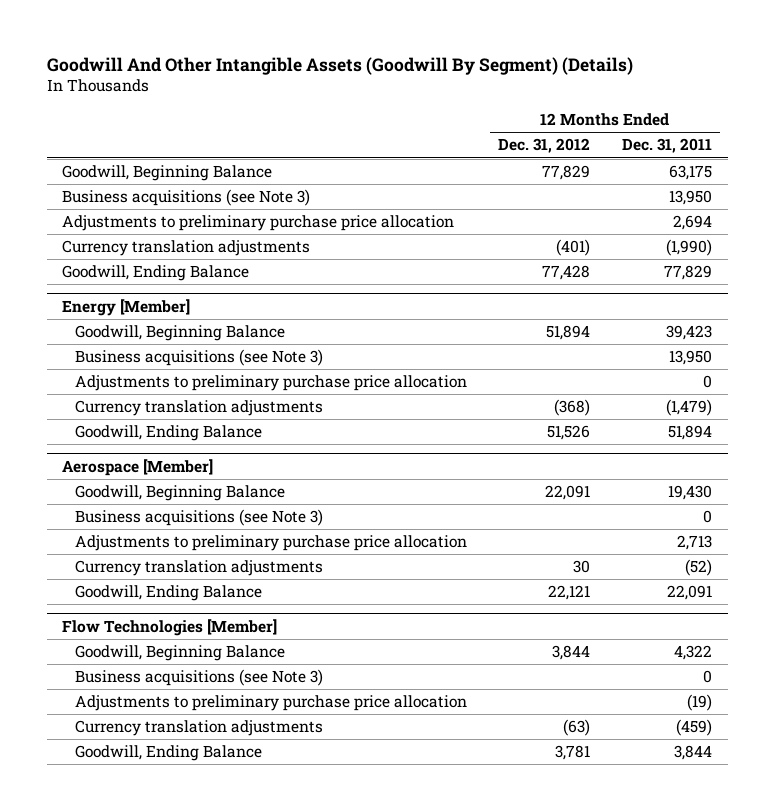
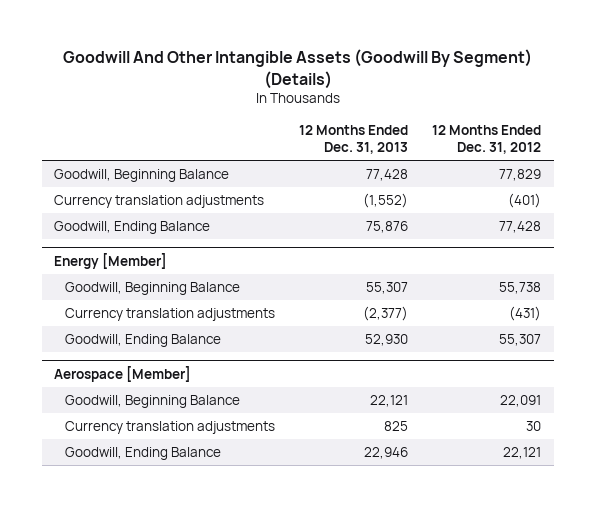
[621,138,712,154] Dec. 31, 2011 -> none
none -> [298,125,408,155] 12 Months Ended Dec. 31, 2013
[62,189,311,207] Business acquisitions (see Note 3) -> none
[62,215,455,232] Adjustments to preliminary purchase price allocation -> none
[74,349,323,367] Business acquisitions (see Note 3) -> none
[74,375,467,392] Adjustments to preliminary purchase price allocation -> none
[546,325,591,341] 51,894 -> [499,282,542,295] 55,738
[554,399,591,417] (368) -> [509,306,542,322] (431)
[547,425,591,441] 51,526 -> [499,334,542,347] 55,307
[74,509,323,527] Business acquisitions (see Note 3) -> none
[74,535,467,552] Adjustments to preliminary purchase price allocation -> none
[62,618,278,636] Flow Technologies [Member] -> none
[74,645,285,662] Goodwill, Beginning Balance -> none
[74,669,323,687] Business acquisitions (see Note 3) -> none
[74,695,467,712] Adjustments to preliminary purchase price allocation -> none
[74,720,323,737] Currency translation adjustments -> none
[74,745,262,762] Goodwill, Ending Balance -> none

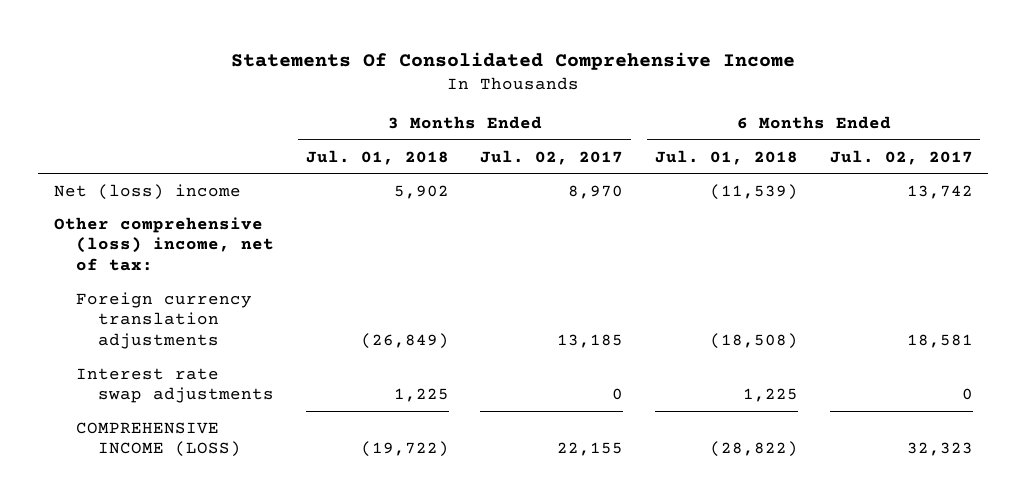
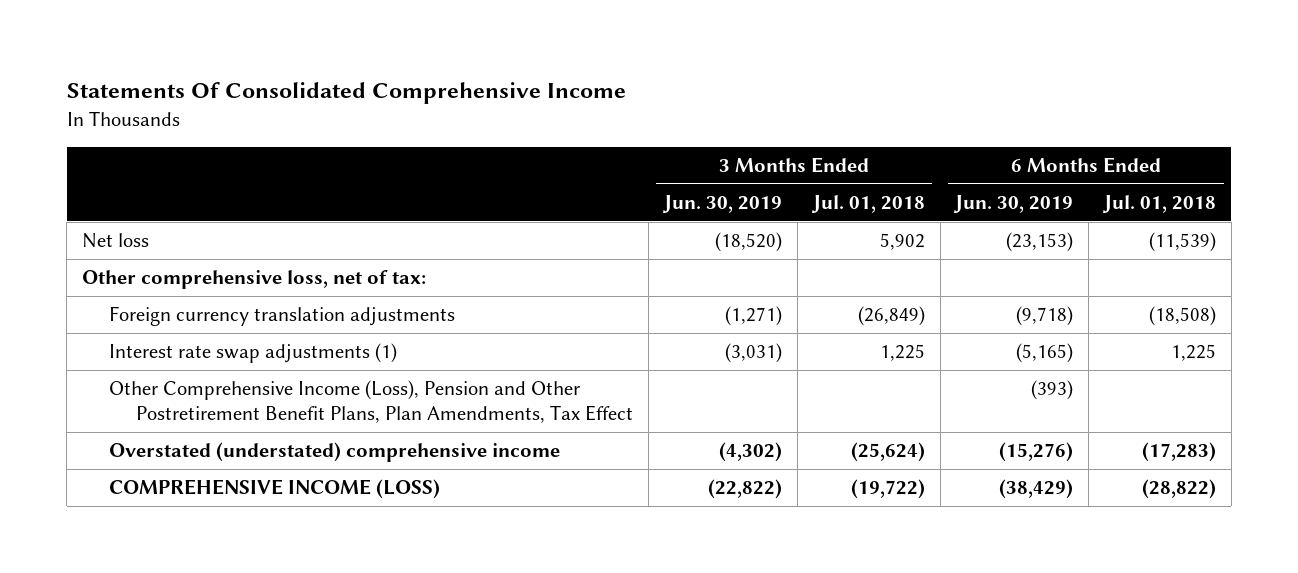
[480,149,624,165] Jul. 02, 2017 -> none
[829,149,973,165] Jul. 02, 2017 -> none
none -> [662,194,783,213] Jun. 30, 2019
none -> [953,194,1074,213] Jun. 30, 2019
[54,183,242,200] Net (loss) income -> [81,233,149,249] Net loss
[54,216,275,272] Other comprehensive (loss) income, net of tax: -> [81,270,426,290] Other comprehensive loss, net of tax:
[76,367,275,404] Interest rate swap adjustments -> [109,343,398,364] Interest rate swap adjustments (1)
none -> [109,380,634,423] Other Comprehensive Income (Loss), Pension and Other Postretirement Benefit Plans, Plan Amendments, Tax Effect
none -> [109,442,561,463] Overstated (understated) comprehensive income

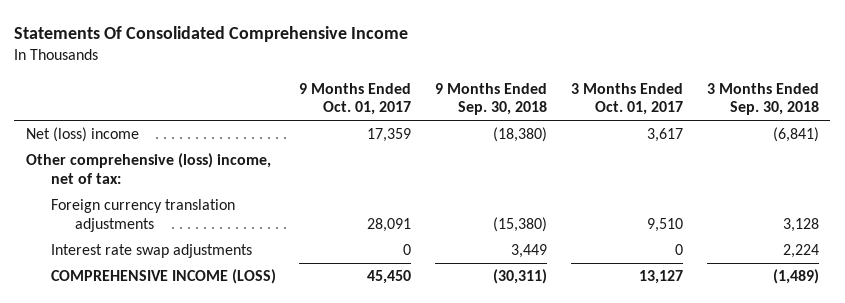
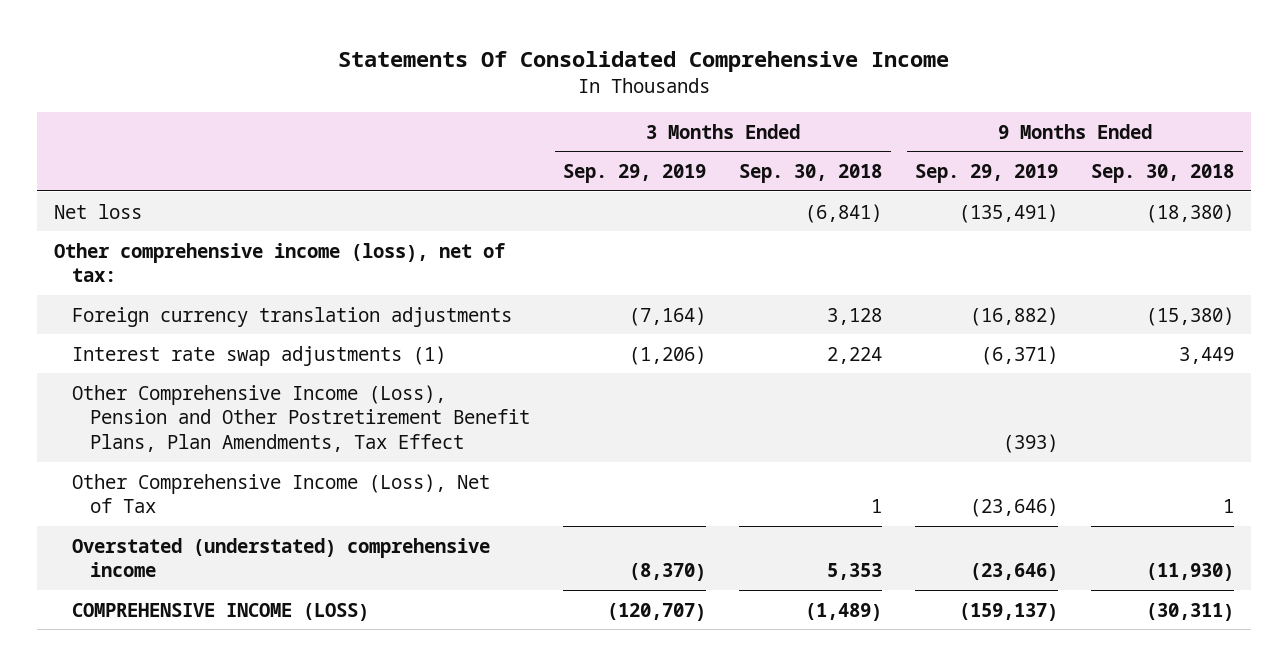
[299,82,412,116] 9 Months Ended Oct. 01, 2017 -> none
[570,82,683,116] 3 Months Ended Oct. 01, 2017 -> none
none -> [563,164,707,184] Sep. 29, 2019
none -> [915,164,1059,184] Sep. 29, 2019
[26,127,140,143] Net (loss) income -> [53,203,142,219] Net loss
[26,153,272,184] Other comprehensive (loss) income, net of tax: -> [53,242,506,283] Other comprehensive income (loss), net of tax:
[50,244,252,259] Interest rate swap adjustments -> [72,345,447,366] Interest rate swap adjustments (1)
none -> [72,384,531,452] Other Comprehensive Income (Loss), Pension and Other Postretirement Benefit Plans, Plan Amendments, Tax Effect
none -> [72,473,491,514] Other Comprehensive Income (Loss), Net of Tax
none -> [72,537,491,578] Overstated (understated) comprehensive income

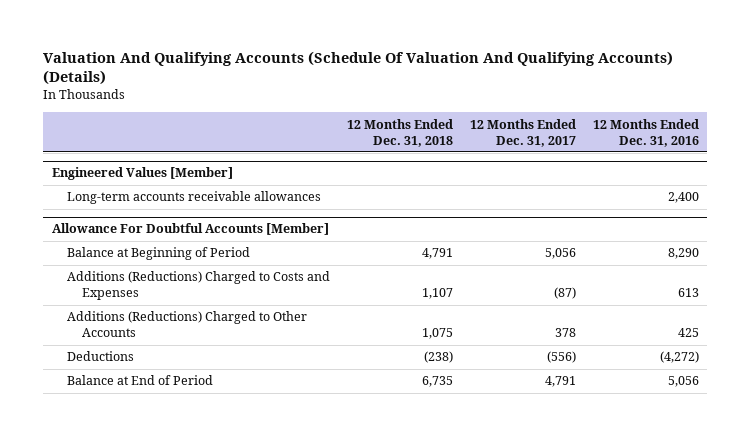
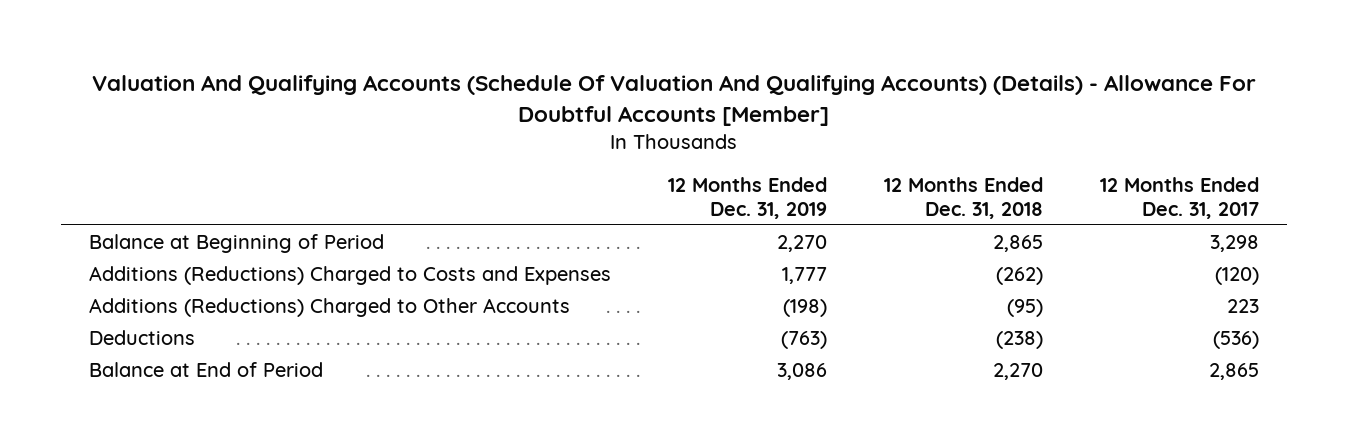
[43,50,674,86] Valuation And Qualifying Accounts (Schedule Of Valuation And Qualifying Accounts) (Details) -> [92,75,1257,127] Valuation And Qualifying Accounts (Schedule Of Valuation And Qualifying Accounts) (Details) - Allowance For Doubtful Accounts [Member]
[592,118,699,147] 12 Months Ended Dec. 31, 2016 -> none
none -> [668,176,828,219] 12 Months Ended Dec. 31, 2019
[51,167,233,181] Engineered Values [Member] -> none
[66,191,321,205] Long-term accounts receivable allowances -> none
[51,223,329,236] Allowance For Doubtful Accounts [Member] -> none
[421,248,453,260] 4,791 -> [992,235,1043,253] 2,865
[544,248,576,260] 5,056 -> [1209,235,1259,253] 3,298
[421,288,453,300] 1,107 -> [995,267,1043,286] (262)
[553,287,576,300] (87) -> [1214,267,1259,286] (120)
[421,328,453,340] 1,075 -> [1006,299,1043,318] (95)
[554,328,576,338] 378 -> [1226,299,1259,314] 223
[546,351,576,364] (556) -> [1212,331,1259,350] (536)
[421,376,453,388] 6,735 -> [992,363,1043,381] 2,270
[544,376,576,388] 4,791 -> [1208,363,1259,381] 2,865

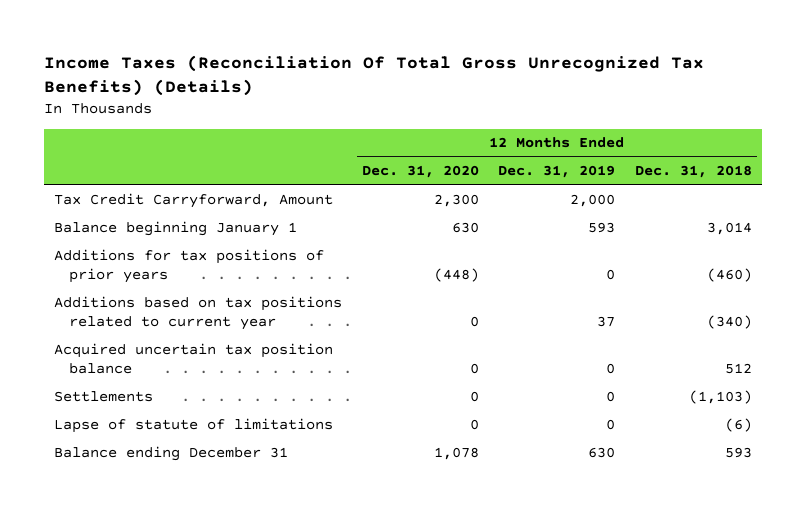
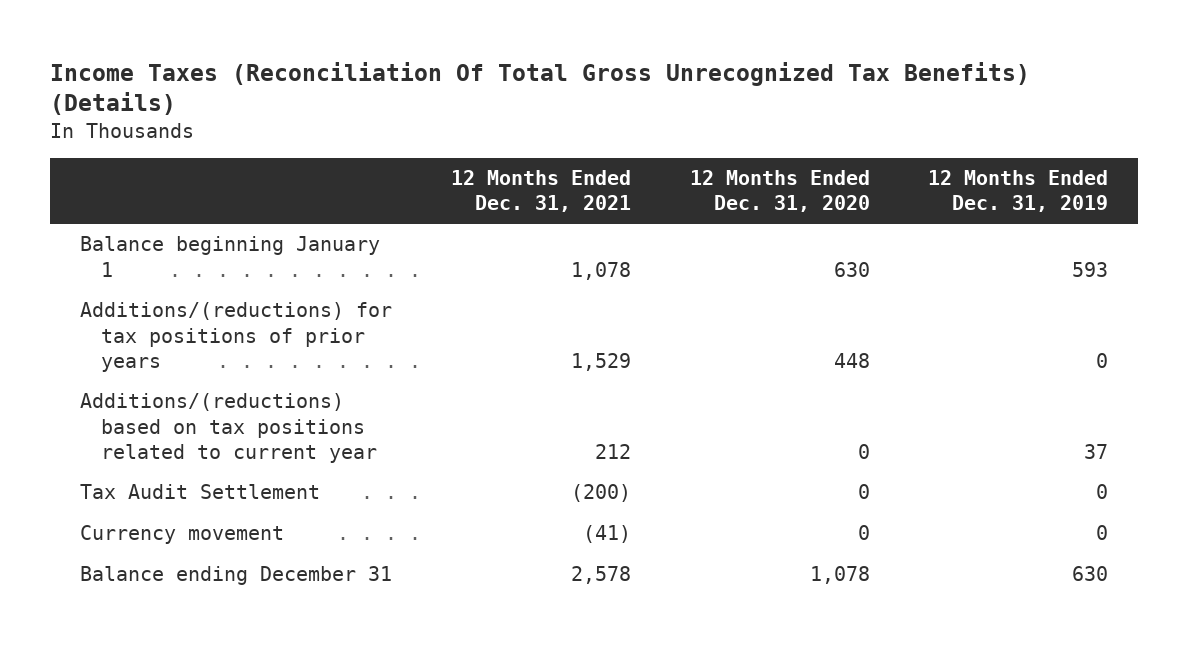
[635,165,753,179] Dec. 31, 2018 -> none
none -> [450,170,631,213] 12 Months Ended Dec. 31, 2021
[53,192,333,208] Tax Credit Carryforward, Amount -> none
[53,342,333,375] Acquired uncertain tax position balance -> none
[53,417,333,433] Lapse of statute of limitations -> none
[53,248,324,284] Additions for tax positions of prior years -> [79,302,392,372] Additions/(reductions) for tax positions of prior years
[433,268,479,283] (448) -> [833,352,870,368] 448
[53,295,342,331] Additions based on tax positions related to current year -> [79,393,377,463] Additions/(reductions) based on tax positions related to current year
[53,390,153,402] Settlements -> [79,484,320,500] Tax Audit Settlement
none -> [79,525,284,545] Currency movement

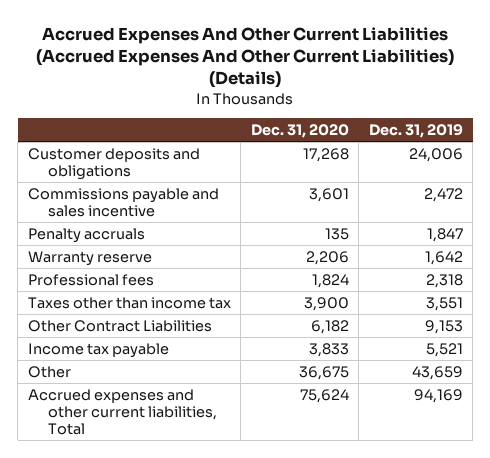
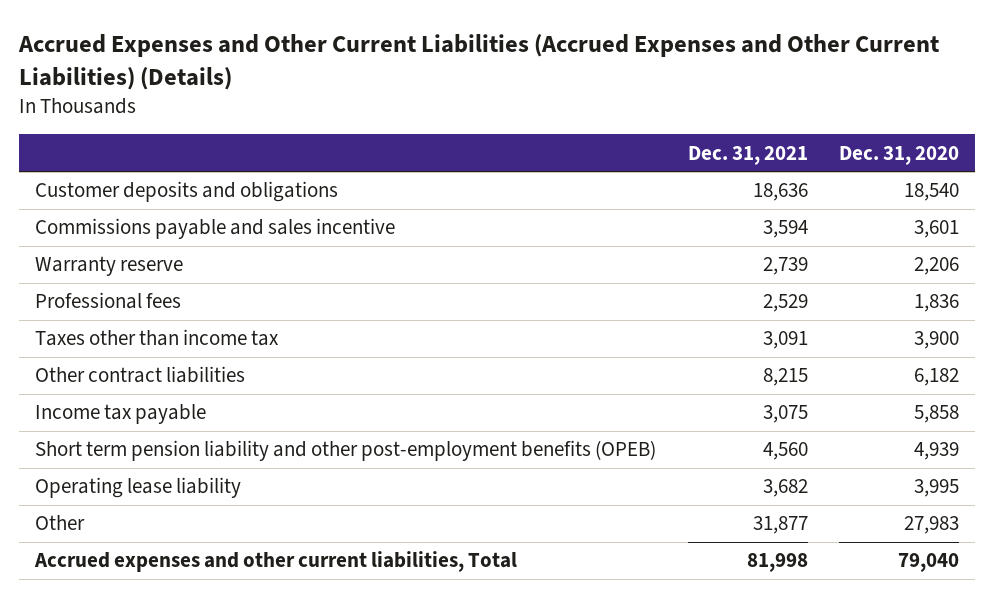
[36,26,455,89] Accrued Expenses And Other Current Liabilities (Accrued Expenses And Other Current Liabilities) (Details) -> [17,33,939,90] Accrued Expenses and Other Current Liabilities (Accrued Expenses and Other Current Liabilities) (Details)
[368,123,463,138] Dec. 31, 2019 -> none
none -> [687,145,808,165] Dec. 31, 2021
[302,147,349,162] 17,268 -> [904,183,960,202] 18,540
[27,227,145,243] Penalty accruals -> none
[311,273,349,288] 1,824 -> [914,294,960,313] 1,836
[27,319,212,332] Other Contract Liabilities -> [34,366,245,384] Other contract liabilities
[308,342,349,357] 3,833 -> [914,405,960,424] 5,858
none -> [34,440,656,462] Short term pension liability and other post-employment benefits (OPEB)
none -> [34,477,241,499] Operating lease liability
[298,365,349,380] 36,675 -> [904,516,960,535] 27,983
[299,388,349,403] 75,624 -> [898,553,960,573] 79,040

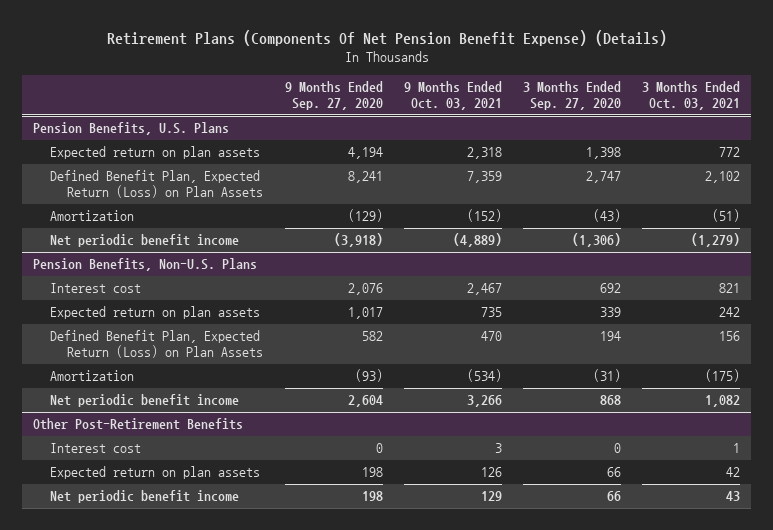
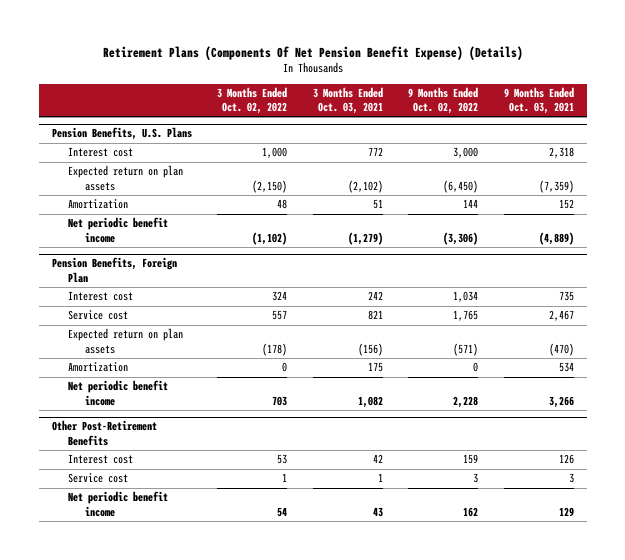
[284,81,383,110] 9 Months Ended Sep. 27, 2020 -> none
[523,81,622,110] 3 Months Ended Sep. 27, 2020 -> none
none -> [217,86,288,115] 3 Months Ended Oct. 02, 2022
none -> [408,86,479,115] 9 Months Ended Oct. 02, 2022
[50,170,264,199] Defined Benefit Plan, Expected Return (Loss) on Plan Assets -> none
none -> [68,147,134,158] Interest cost
[466,147,502,160] 2,318 -> [538,179,574,193] (7,359)
[719,147,741,158] 772 -> [347,179,383,193] (2,102)
[466,209,502,223] (152) -> [558,199,574,210] 152
[712,209,741,223] (51) -> [372,199,383,210] 51
[32,258,257,272] Pension Benefits, Non-U.S. Plans -> none
[50,330,264,359] Defined Benefit Plan, Expected Return (Loss) on Plan Assets -> none
none -> [51,257,177,283] Pension Benefits, Foreign Plan
[466,283,502,296] 2,467 -> [558,291,574,302] 735
[719,283,741,294] 821 -> [367,291,383,301] 242
none -> [68,310,129,321] Service cost
[480,307,502,318] 735 -> [548,342,574,356] (470)
[719,307,741,318] 242 -> [357,342,383,356] (156)
[466,369,502,383] (534) -> [558,362,574,373] 534
[705,369,741,383] (175) -> [367,362,383,373] 175
[50,466,261,480] Expected return on plan assets -> none
[494,443,502,454] 3 -> [558,454,574,465] 126
[733,443,741,454] 1 -> [372,454,383,464] 42
none -> [68,473,129,484] Service cost

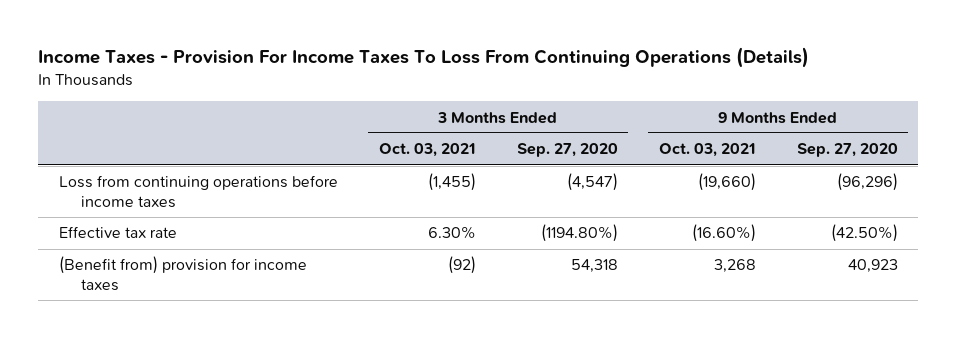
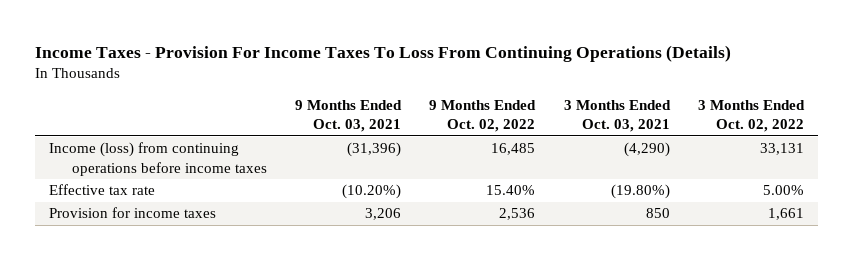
[516,143,618,158] Sep. 27, 2020 -> none
[796,143,898,158] Sep. 27, 2020 -> none
none -> [429,99,537,133] 9 Months Ended Oct. 02, 2022
none -> [697,99,805,133] 3 Months Ended Oct. 02, 2022
[58,175,338,208] Loss from continuing operations before income taxes -> [48,142,267,176] Income (loss) from continuing operations before income taxes
[427,173,476,192] (1,455) -> [623,142,670,158] (4,290)
[697,173,756,192] (19,660) -> [347,142,402,158] (31,396)
[427,226,476,240] 6.30% -> [610,184,670,200] (19.80%)
[691,224,756,243] (16.60%) -> [342,184,402,200] (10.20%)
[58,256,307,291] (Benefit from) provision for income taxes -> [48,207,216,219] Provision for income taxes
[447,256,476,275] (92) -> [645,208,670,219] 850
[713,259,756,274] 3,268 -> [365,208,402,221] 3,206

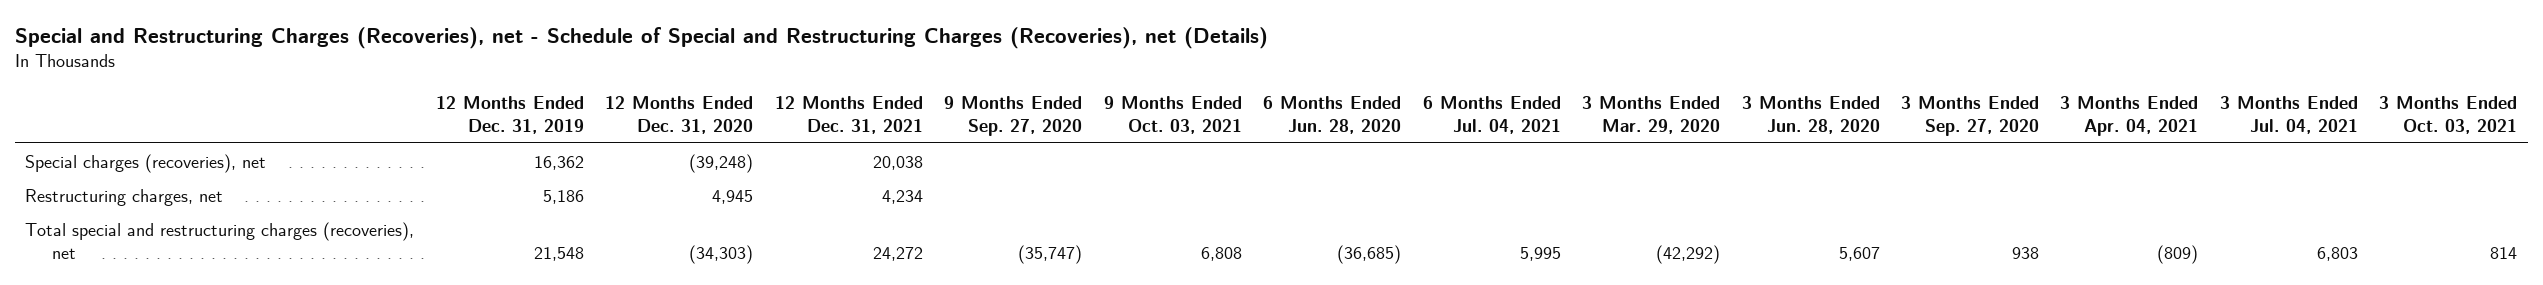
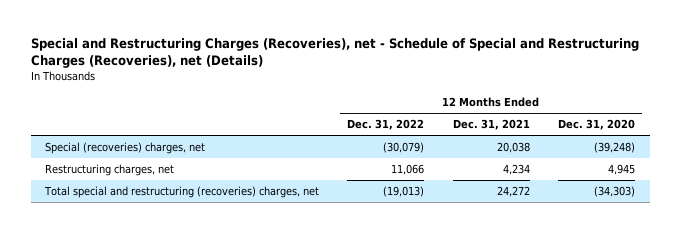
[435,95,584,134] 12 Months Ended Dec. 31, 2019 -> none
[944,95,1083,136] 9 Months Ended Sep. 27, 2020 -> none
[1103,95,1242,134] 9 Months Ended Oct. 03, 2021 -> none
[1263,95,1402,134] 6 Months Ended Jun. 28, 2020 -> none
[1422,95,1561,134] 6 Months Ended Jul. 04, 2021 -> none
[1582,95,1721,134] 3 Months Ended Mar. 29, 2020 -> none
[1741,95,1880,134] 3 Months Ended Jun. 28, 2020 -> none
[1901,95,2040,136] 3 Months Ended Sep. 27, 2020 -> none
[2060,95,2199,136] 3 Months Ended Apr. 04, 2021 -> none
[2219,95,2358,134] 3 Months Ended Jul. 04, 2021 -> none
[2379,95,2518,134] 3 Months Ended Oct. 03, 2021 -> none
none -> [347,119,425,131] Dec. 31, 2022
[25,153,267,173] Special charges (recoveries), net -> [44,142,205,155] Special (recoveries) charges, net
[25,221,415,259] Total special and restructuring charges (recoveries), net -> [43,186,319,199] Total special and restructuring (recoveries) charges, net

